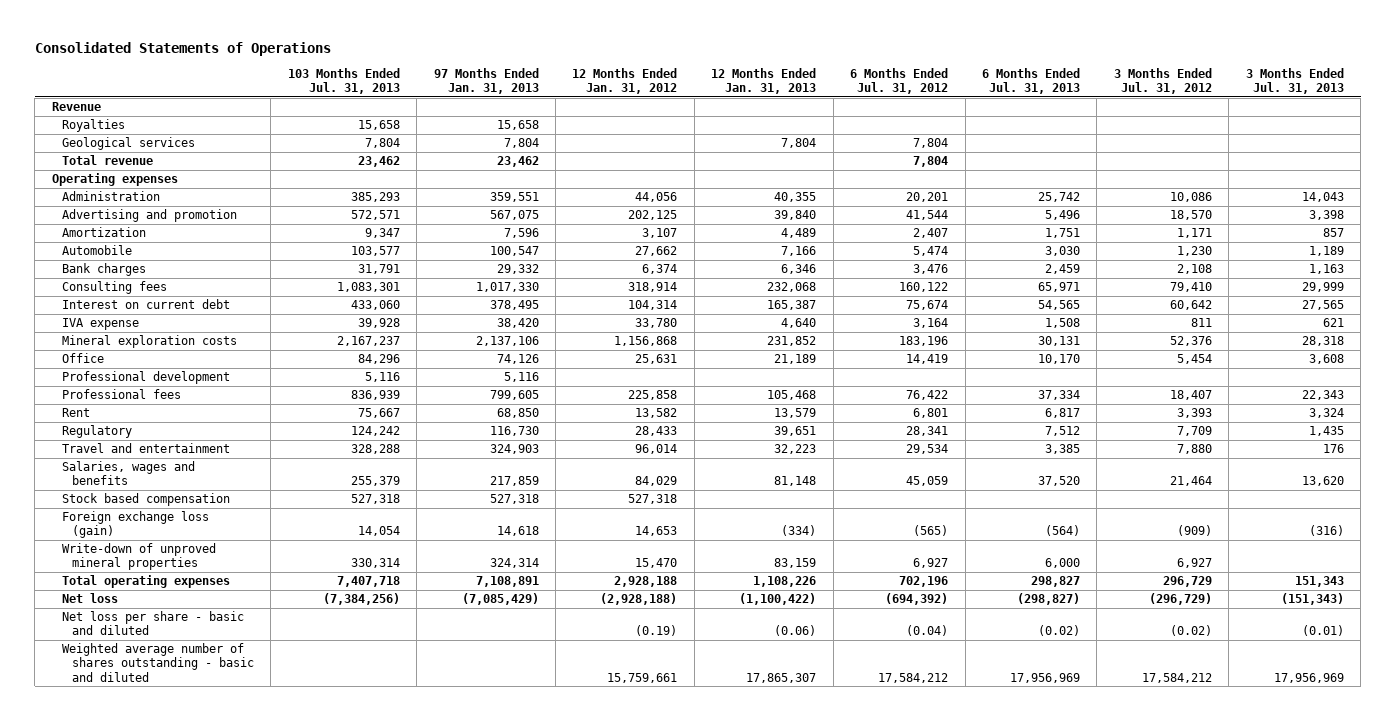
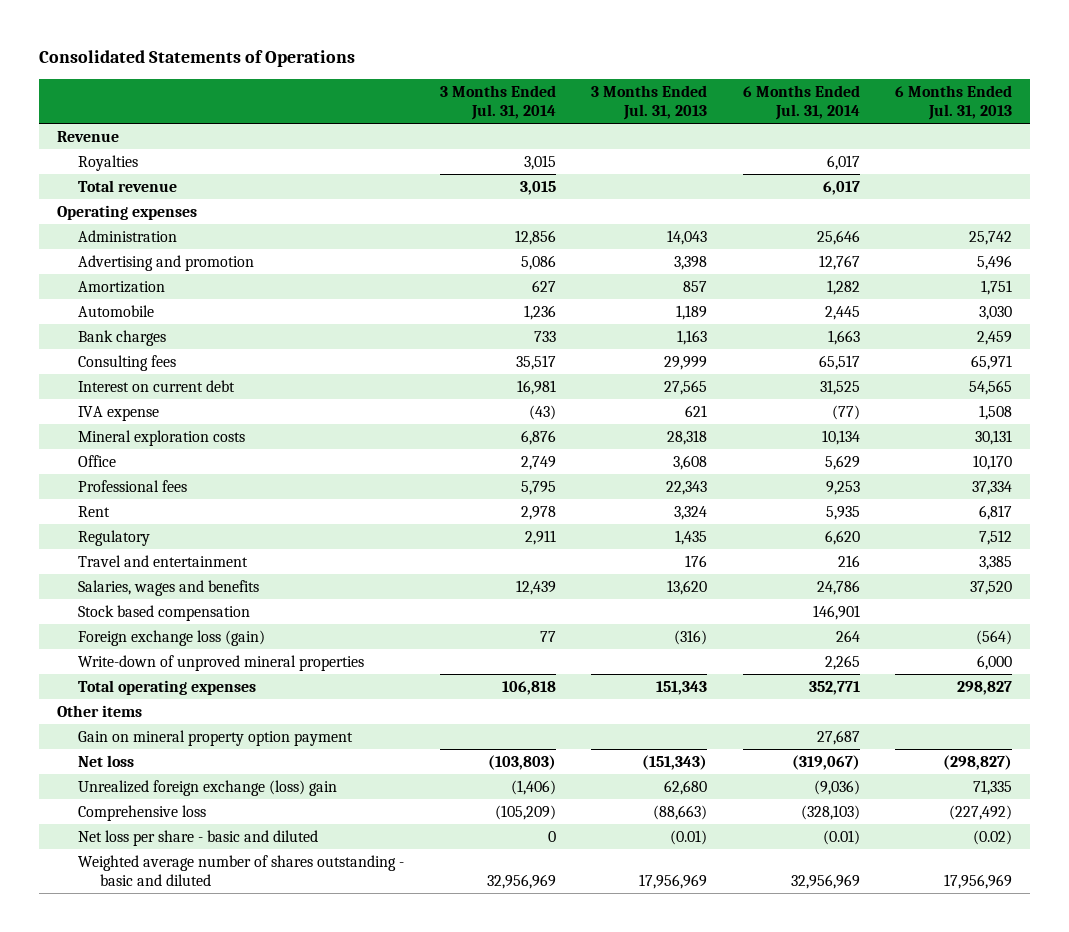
[287,68,400,95] 103 Months Ended Jul. 31, 2013 -> none
[433,68,539,95] 97 Months Ended Jan. 31, 2013 -> none
[572,68,678,95] 12 Months Ended Jan. 31, 2012 -> none
[711,68,817,95] 12 Months Ended Jan. 31, 2013 -> none
[850,68,949,95] 6 Months Ended Jul. 31, 2012 -> none
[1113,68,1212,95] 3 Months Ended Jul. 31, 2012 -> none
none -> [439,84,556,120] 3 Months Ended Jul. 31, 2014
none -> [742,84,860,120] 6 Months Ended Jul. 31, 2014
[61,137,195,151] Geological services -> none
[61,371,230,385] Professional development -> none
none -> [56,705,142,718] Other items
none -> [78,730,354,747] Gain on mineral property option payment
none -> [78,780,338,797] Unrealized foreign exchange (loss) gain
none -> [78,805,207,822] Comprehensive loss

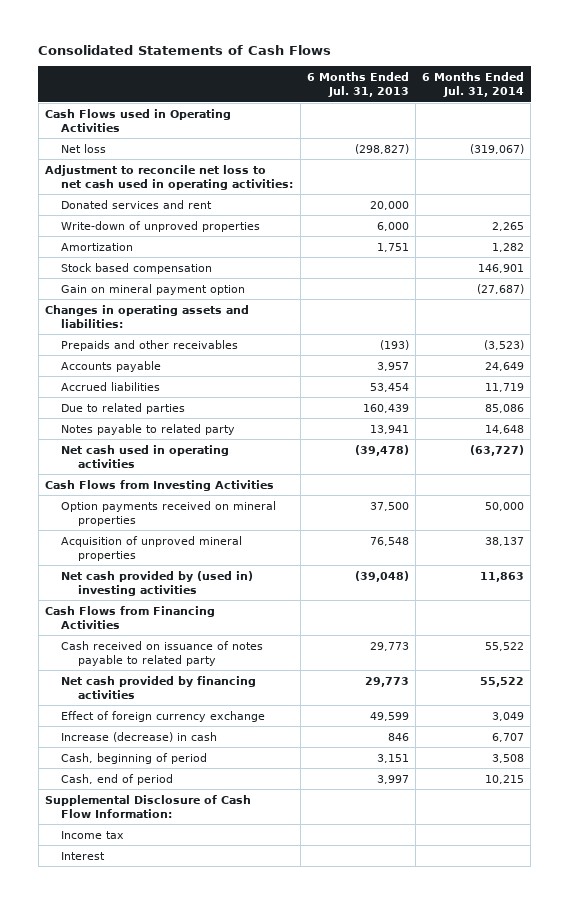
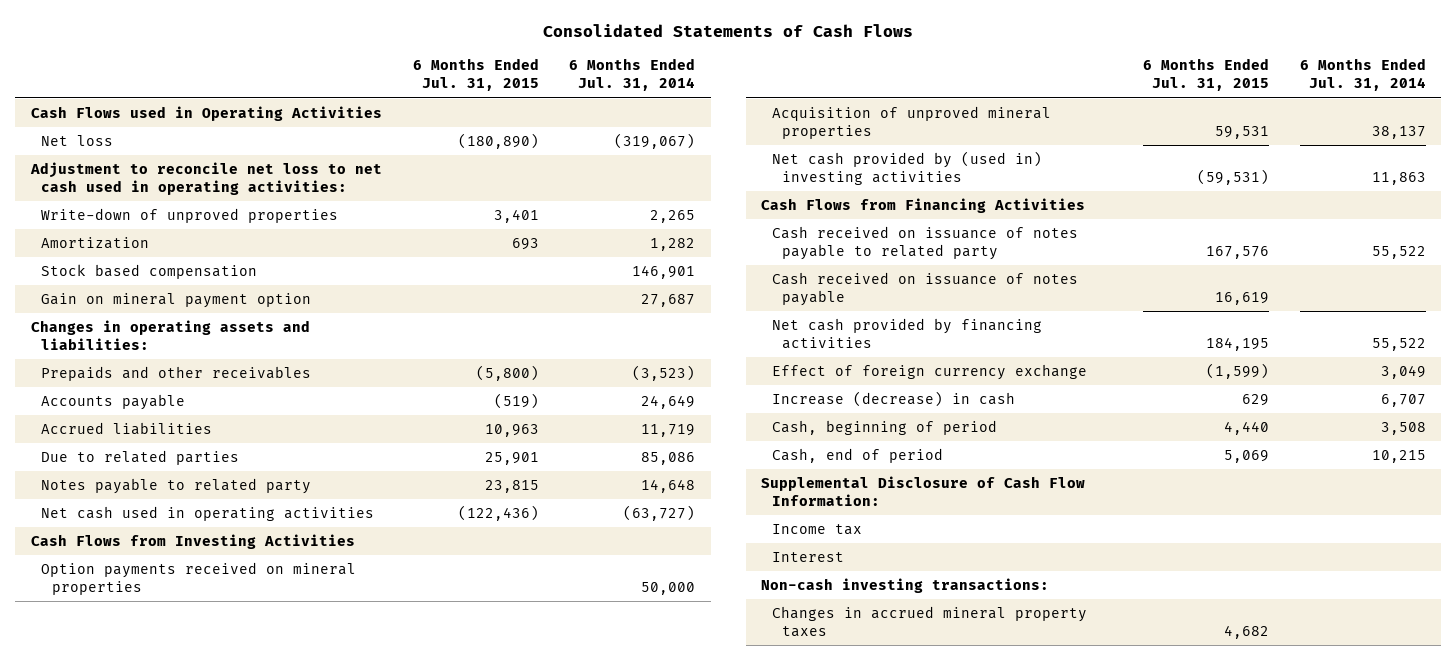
[306,71,409,97] 6 Months Ended Jul. 31, 2013 -> none
none -> [412,58,539,92] 6 Months Ended Jul. 31, 2015
[61,199,213,209] Donated services and rent -> none
[477,283,525,294] (27,687) -> [641,294,696,308] 27,687
none -> [771,272,1078,307] Cash received on issuance of notes payable
none -> [761,578,1050,594] Non-cash investing transactions:
none -> [771,606,1087,638] Changes in accrued mineral property taxes

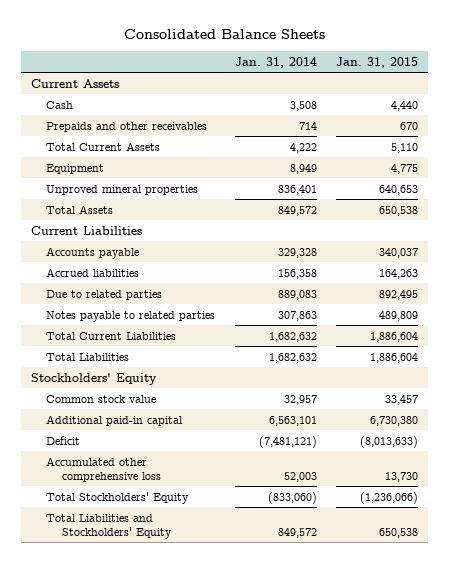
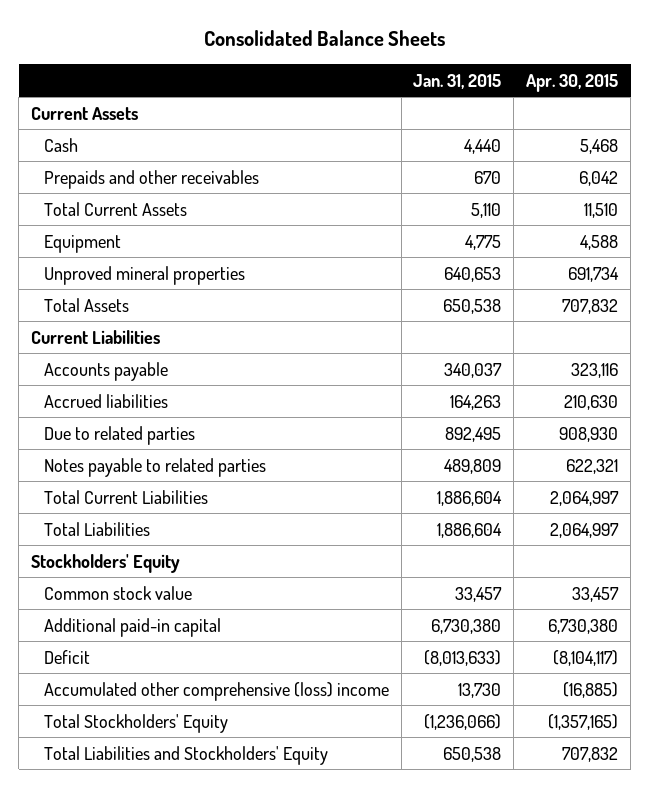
[234,56,317,68] Jan. 31, 2014 -> none
none -> [526,73,619,92] Apr. 30, 2015
[46,456,161,482] Accumulated other comprehensive loss -> [43,681,389,701] Accumulated other comprehensive (loss) income

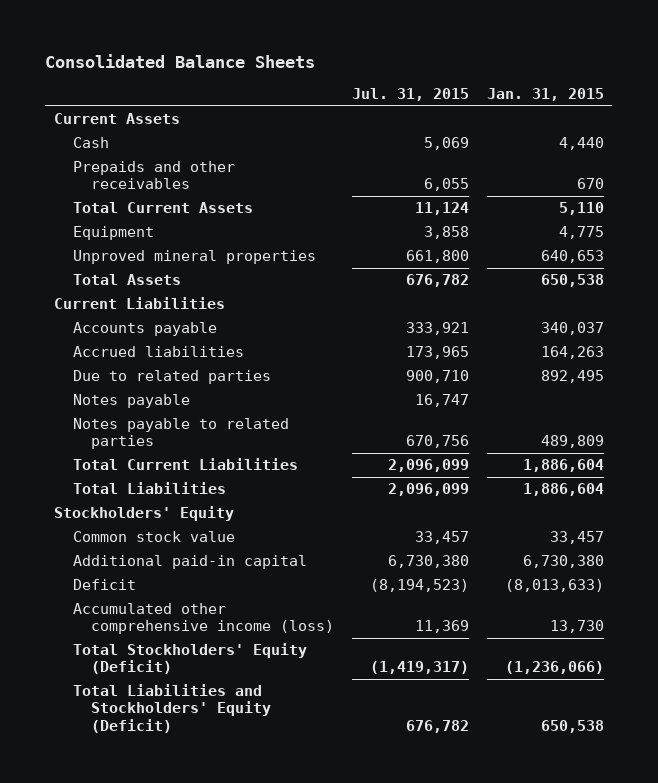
[526,73,619,92] Apr. 30, 2015 -> none
none -> [351,87,469,101] Jul. 31, 2015
none -> [72,394,190,409] Notes payable
[43,681,389,701] Accumulated other comprehensive (loss) income -> [72,603,335,635] Accumulated other comprehensive income (loss)
[43,713,228,733] Total Stockholders' Equity -> [72,643,307,675] Total Stockholders' Equity (Deficit)
[43,745,328,765] Total Liabilities and Stockholders' Equity -> [72,684,272,733] Total Liabilities and Stockholders' Equity (Deficit)

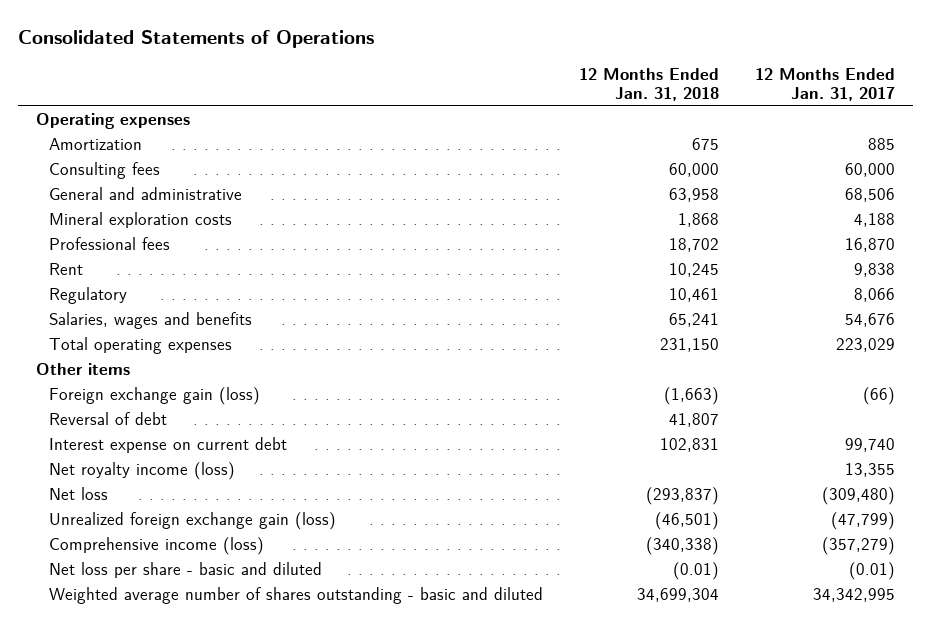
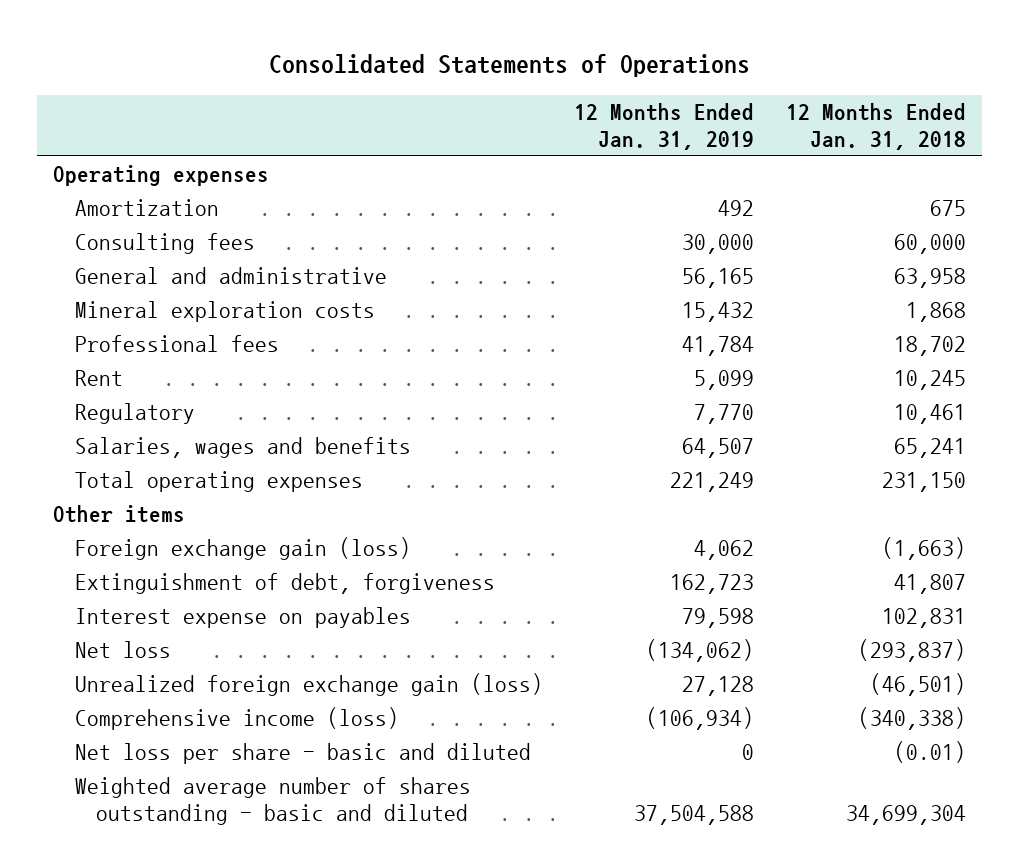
[754,67,895,102] 12 Months Ended Jan. 31, 2017 -> none
none -> [574,102,755,150] 12 Months Ended Jan. 31, 2019
[48,462,235,481] Net royalty income (loss) -> none
[48,412,167,426] Reversal of debt -> [74,573,495,595] Extinguishment of debt, forgiveness
[48,437,287,454] Interest expense on current debt -> [74,607,411,629] Interest expense on payables

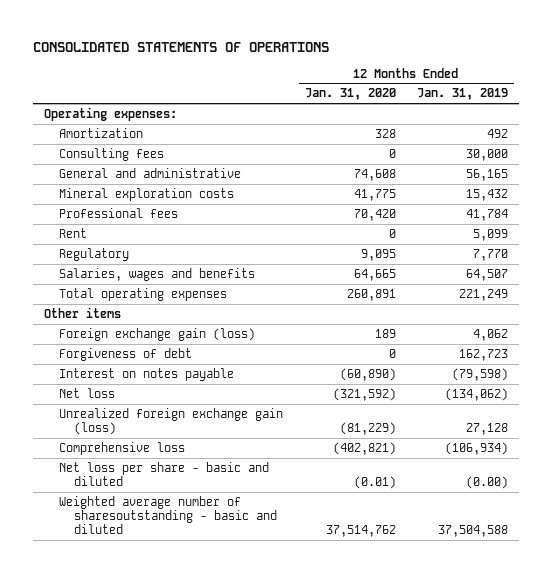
[268,54,750,78] Consolidated Statements of Operations -> [33,41,330,52] CONSOLIDATED STATEMENTS OF OPERATIONS
[786,102,967,150] 12 Months Ended Jan. 31, 2018 -> none
none -> [304,88,396,101] Jan. 31, 2020
[53,165,270,187] Operating expenses -> [43,107,177,122] Operating expenses:
[74,573,495,595] Extinguishment of debt, forgiveness -> [58,348,192,362] Forgiveness of debt
[74,607,411,629] Interest expense on payables -> [58,368,234,382] Interest on notes payable
[682,608,755,629] 79,598 -> [452,368,509,382] (79,598)
[74,707,399,731] Comprehensive income (loss) -> [58,442,185,456] Comprehensive loss
[742,744,755,761] 0 -> [466,476,509,490] (0.00)
[74,777,471,825] Weighted average number of shares outstanding - basic and diluted -> [58,496,277,535] Weighted average number of sharesoutstanding - basic and diluted

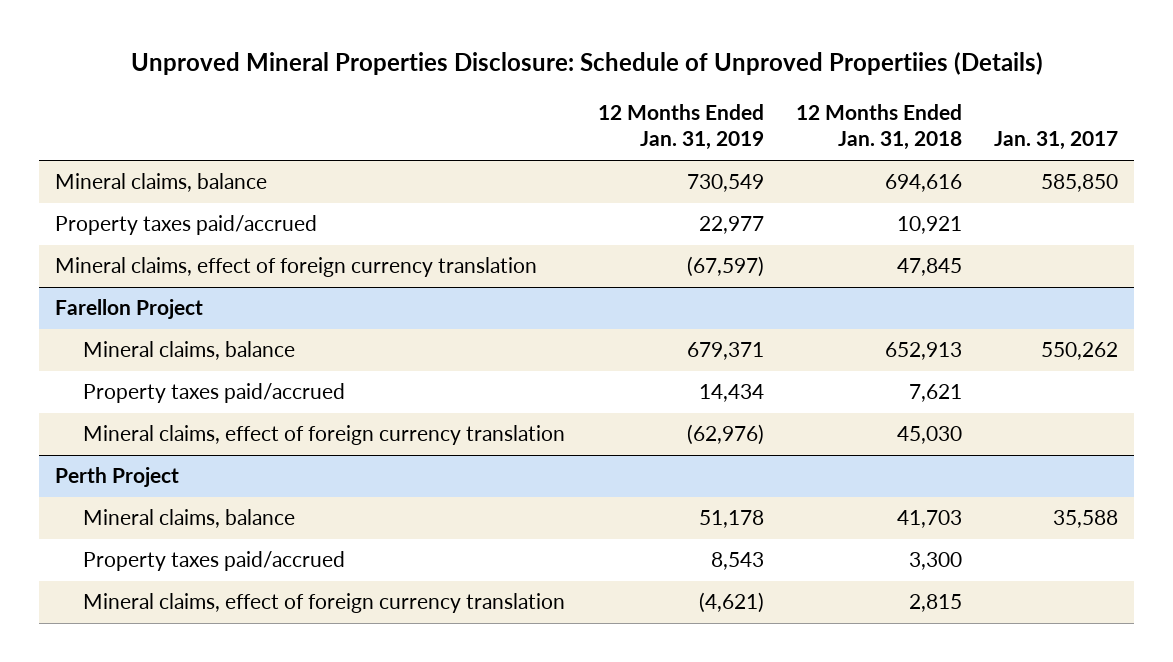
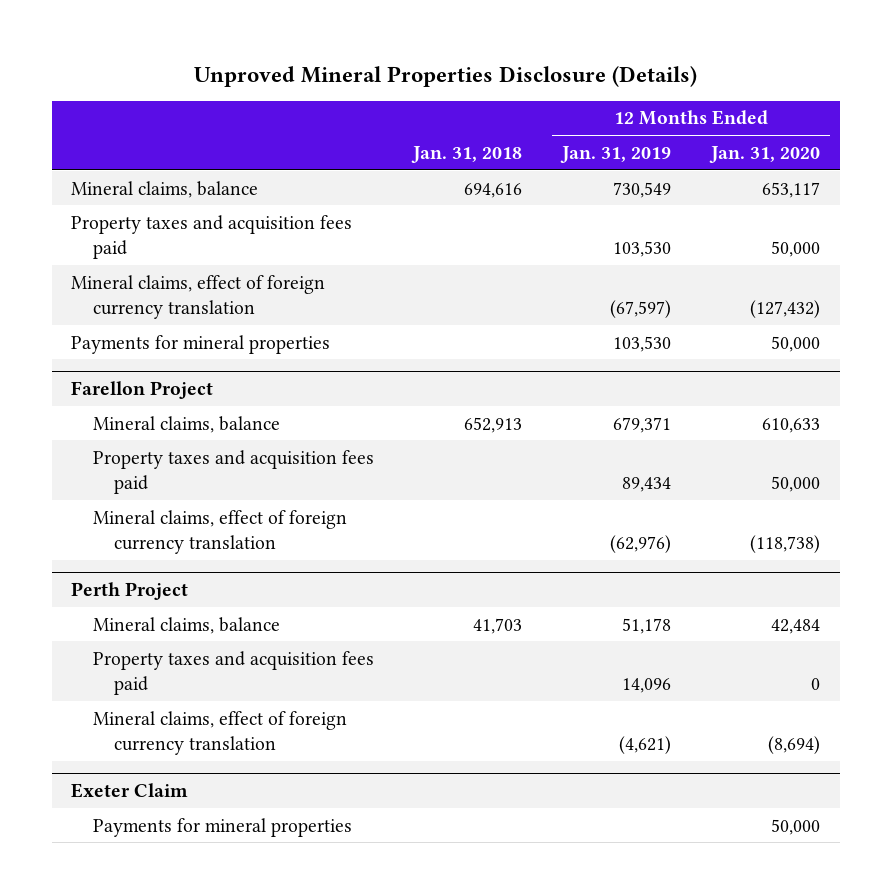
[130,52,1043,76] Unproved Mineral Properties Disclosure: Schedule of Unproved Propertiies (Details) -> [193,65,697,87] Unproved Mineral Properties Disclosure (Details)
[795,103,962,151] 12 Months Ended Jan. 31, 2018 -> none
[993,131,1118,151] Jan. 31, 2017 -> none
none -> [411,145,523,163] Jan. 31, 2018
none -> [708,145,820,163] Jan. 31, 2020
[55,215,318,236] Property taxes paid/accrued -> [71,214,353,259] Property taxes and acquisition fees paid
[698,216,764,235] 22,977 -> [613,240,672,257] 103,530
none -> [71,334,331,354] Payments for mineral properties
[83,383,346,404] Property taxes paid/accrued -> [92,449,374,494] Property taxes and acquisition fees paid
[698,384,764,403] 14,434 -> [622,476,672,492] 89,434
[83,551,346,572] Property taxes paid/accrued -> [92,650,374,695] Property taxes and acquisition fees paid
[710,552,764,571] 8,543 -> [622,677,672,693] 14,096
none -> [71,783,189,799] Exeter Claim
none -> [92,817,352,837] Payments for mineral properties

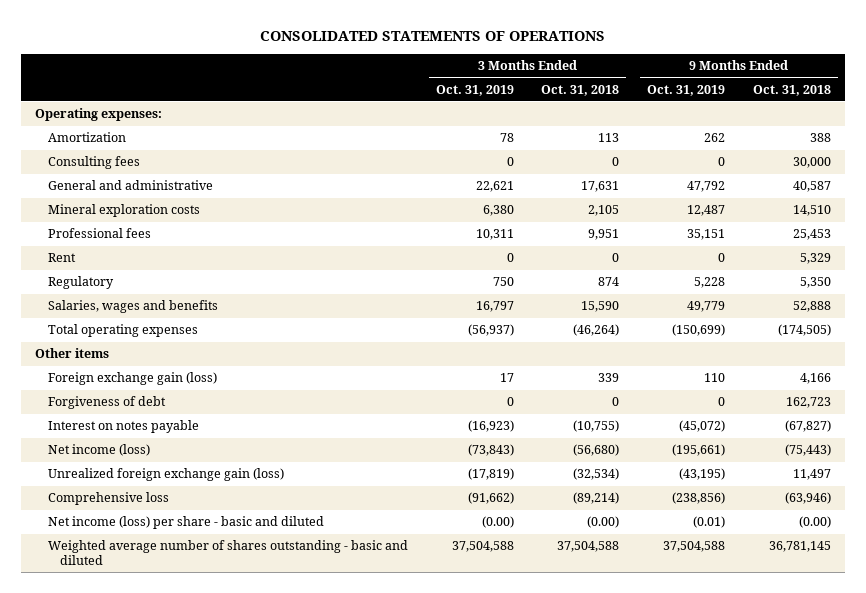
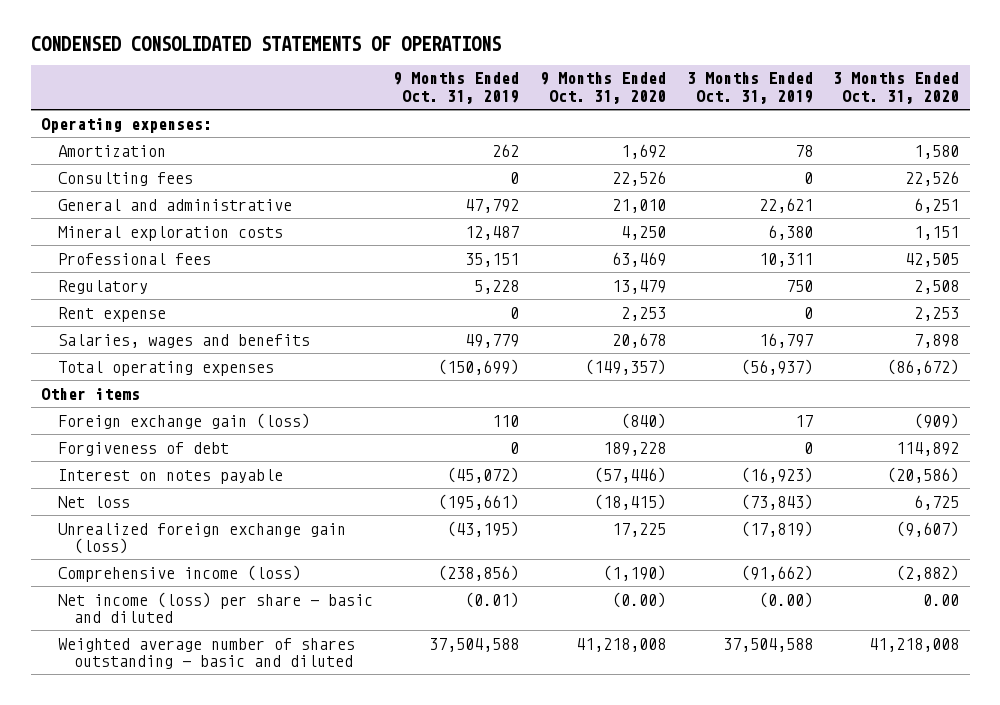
[260,30,606,41] CONSOLIDATED STATEMENTS OF OPERATIONS -> [30,36,501,52] CONDENSED CONSOLIDATED STATEMENTS OF OPERATIONS
[541,84,620,96] Oct. 31, 2018 -> none
[753,84,832,96] Oct. 31, 2018 -> none
none -> [539,72,666,104] 9 Months Ended Oct. 31, 2020
none -> [833,72,960,104] 3 Months Ended Oct. 31, 2020
[47,253,76,263] Rent -> none
none -> [57,306,166,322] Rent expense
[47,444,150,457] Net income (loss) -> [57,495,130,508] Net loss
[47,492,169,506] Comprehensive loss -> [57,564,301,582] Comprehensive income (loss)

